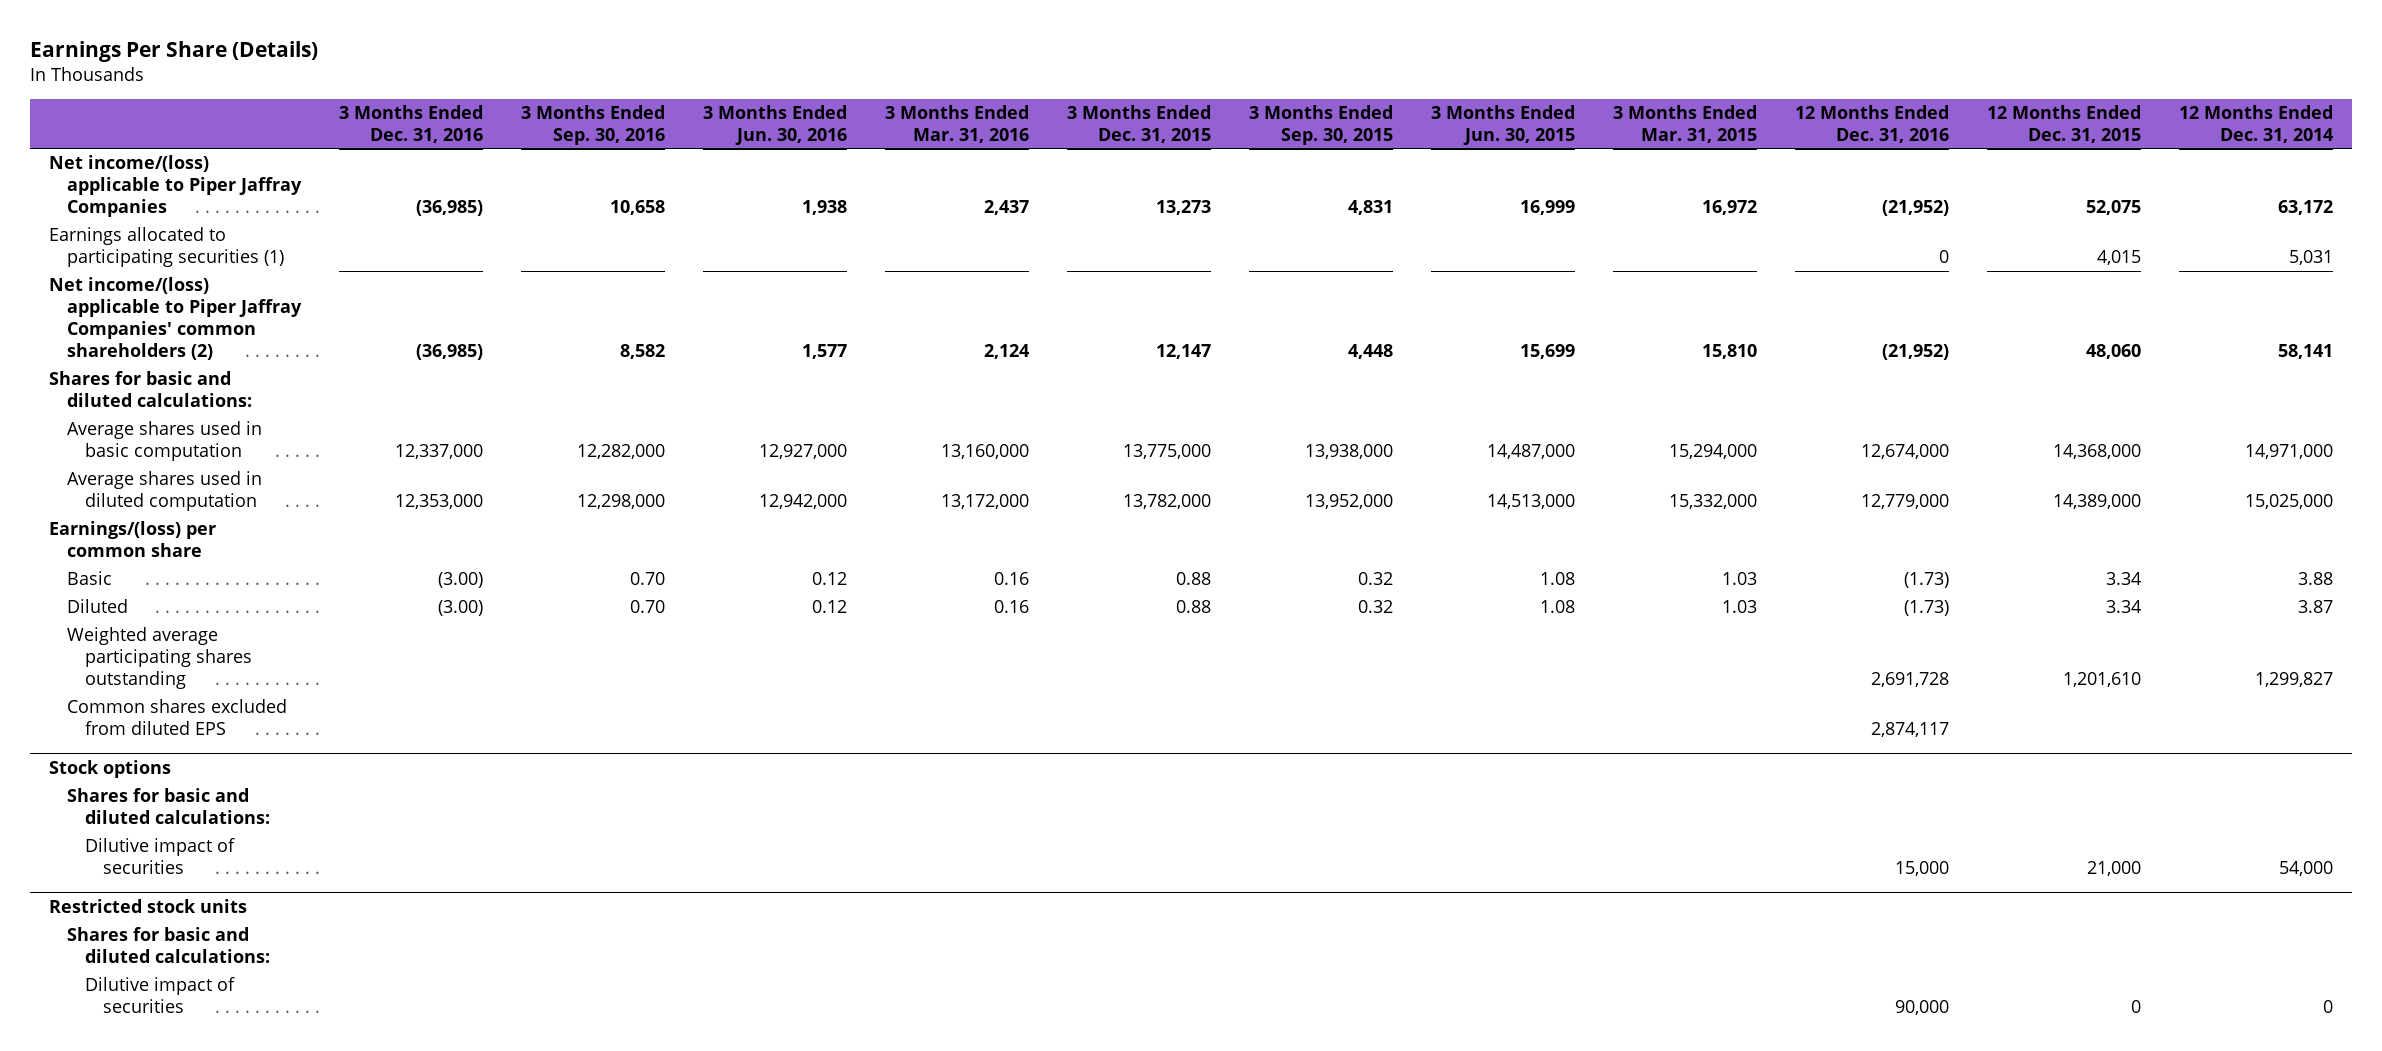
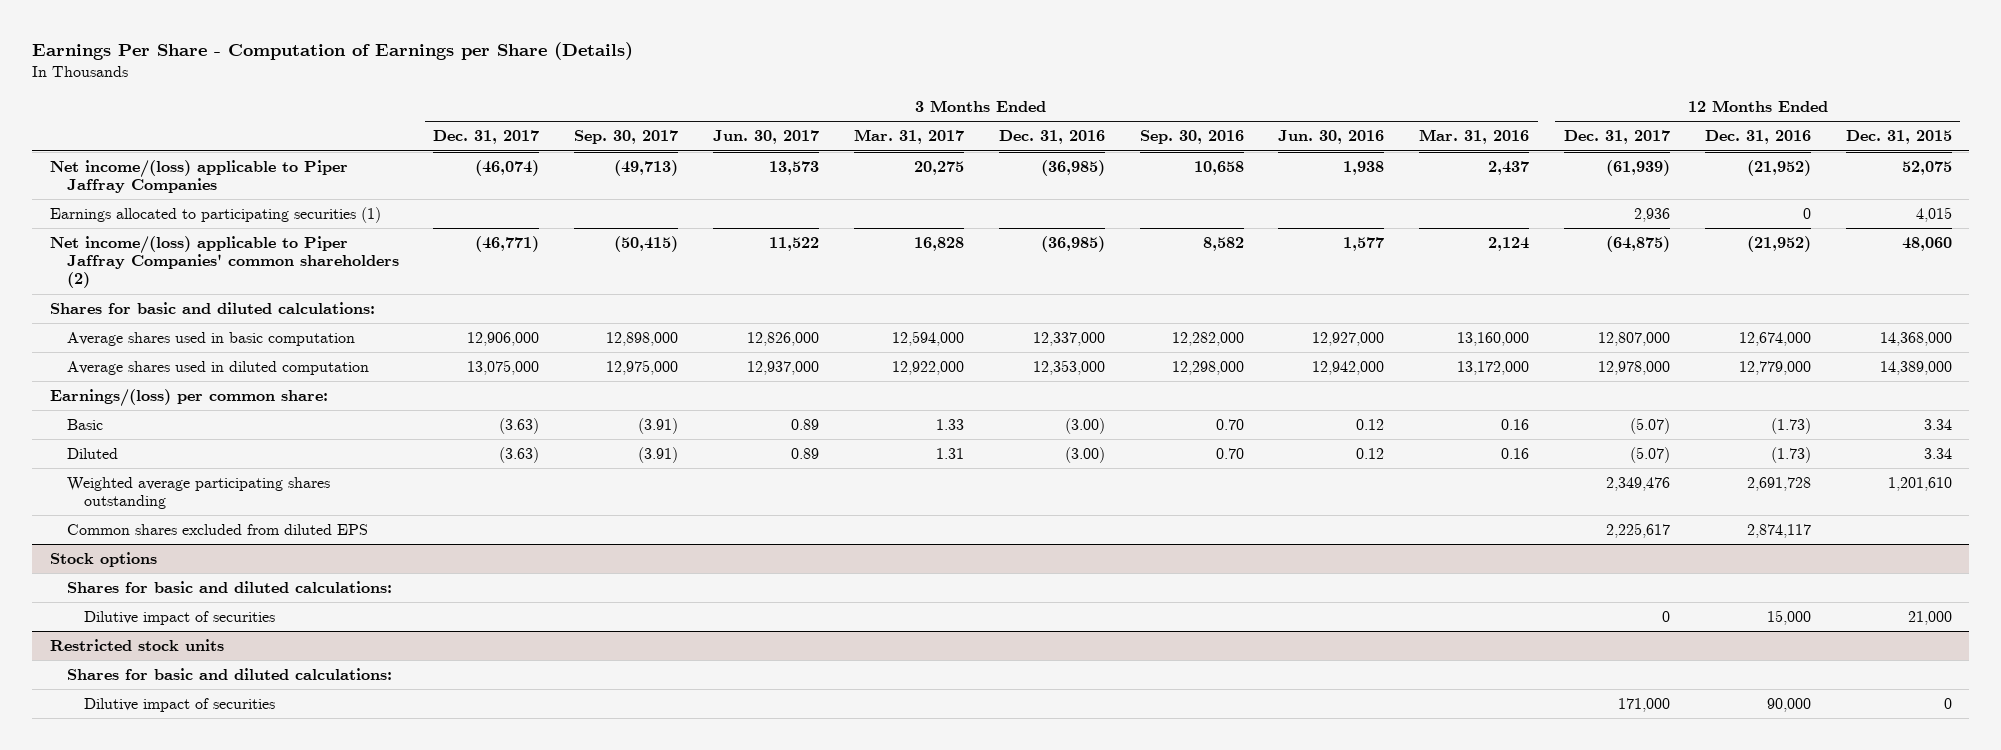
[29,41,318,63] Earnings Per Share (Details) -> [32,42,634,61] Earnings Per Share - Computation of Earnings per Share (Details)
[1066,104,1211,143] 3 Months Ended Dec. 31, 2015 -> none
[1248,104,1393,145] 3 Months Ended Sep. 30, 2015 -> none
[1431,104,1576,145] 3 Months Ended Jun. 30, 2015 -> none
[1613,104,1758,143] 3 Months Ended Mar. 31, 2015 -> none
[2179,104,2334,143] 12 Months Ended Dec. 31, 2014 -> none
none -> [433,130,540,145] Dec. 31, 2017
none -> [574,130,679,145] Sep. 30, 2017
none -> [713,130,820,145] Jun. 30, 2017
none -> [853,129,964,145] Mar. 31, 2017
none -> [1564,130,1671,145] Dec. 31, 2017
[48,521,216,558] Earnings/(loss) per common share -> [49,388,328,407] Earnings/(loss) per common share:

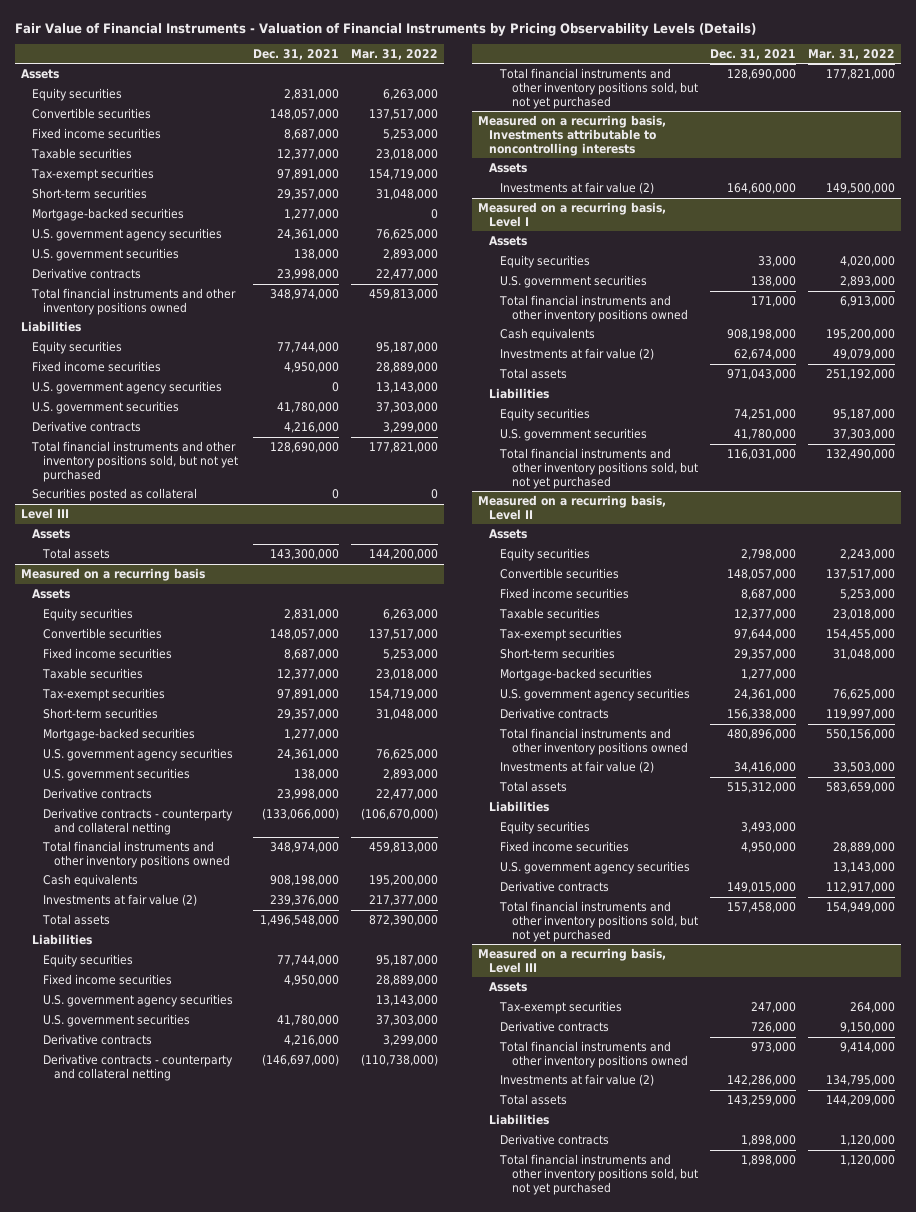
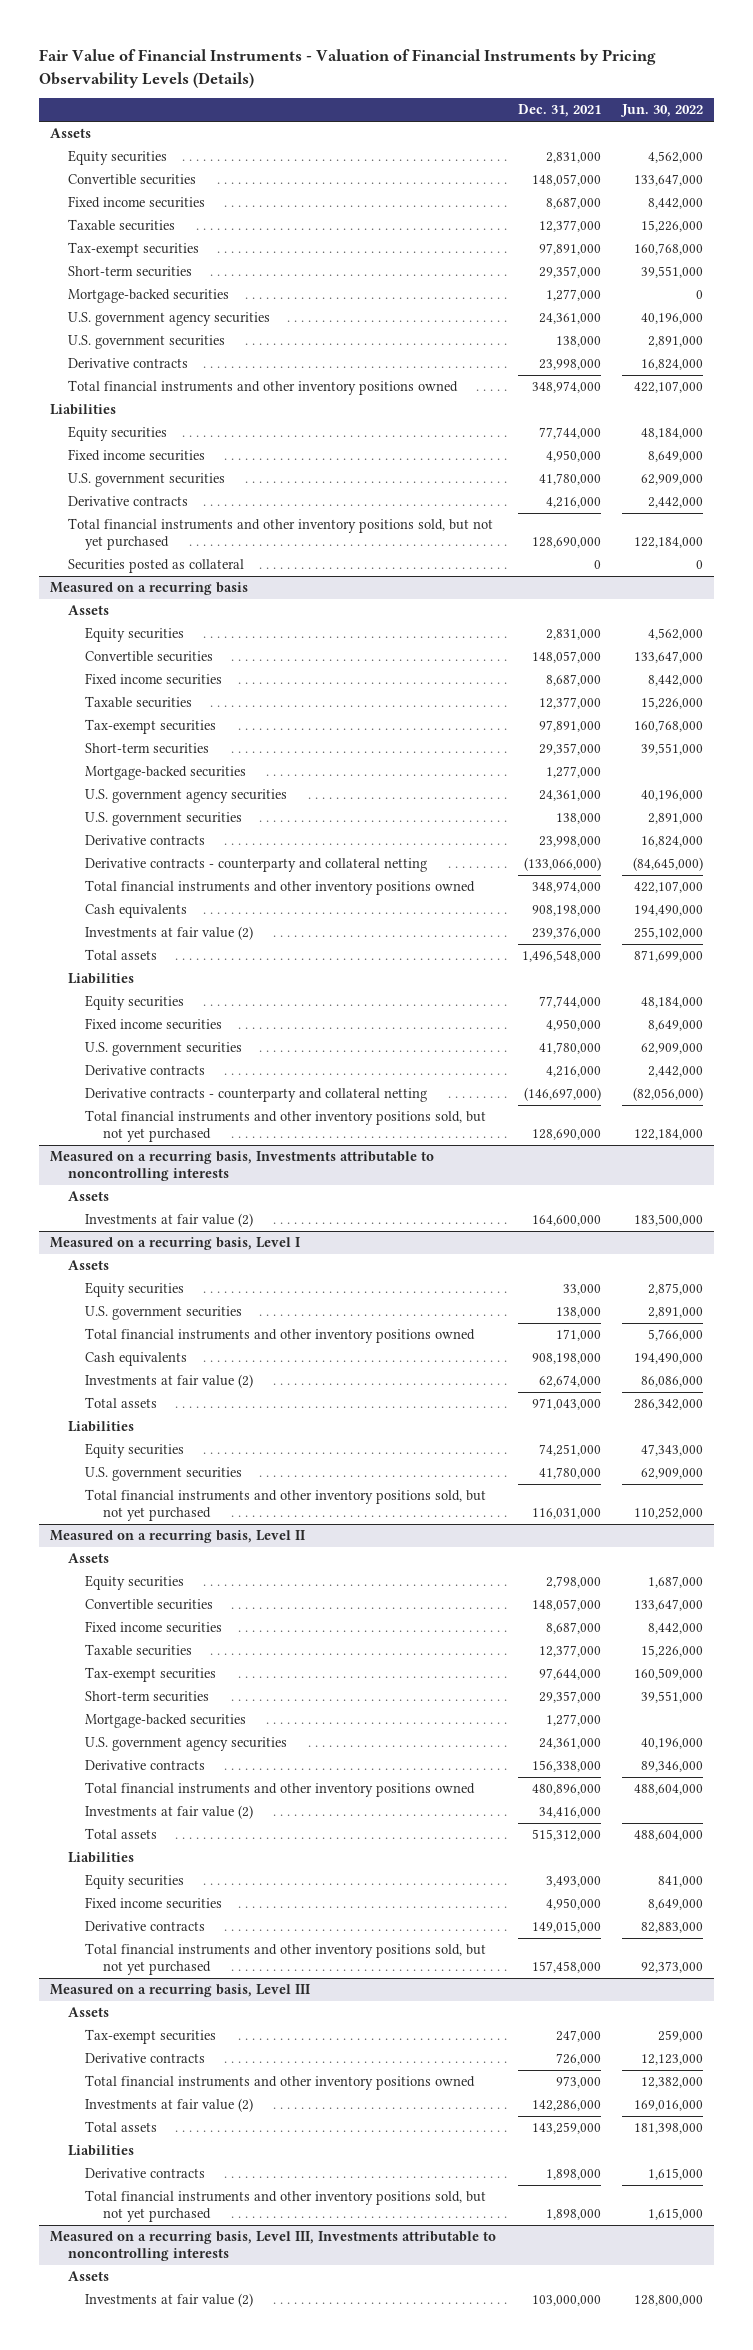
[350,48,438,60] Mar. 31, 2022 -> none
none -> [620,104,704,118] Jun. 30, 2022
[32,380,223,394] U.S. government agency securities -> none
[21,507,70,519] Level III -> none
[32,528,71,539] Assets -> none
[42,547,111,559] Total assets -> none
[43,993,234,1007] U.S. government agency securities -> none
[500,860,691,874] U.S. government agency securities -> none
none -> [49,2231,496,2261] Measured on a recurring basis, Level III, Investments attributable to noncontrolling interests
none -> [67,2271,109,2282] Assets
none -> [85,2293,254,2308] Investments at fair value (2)

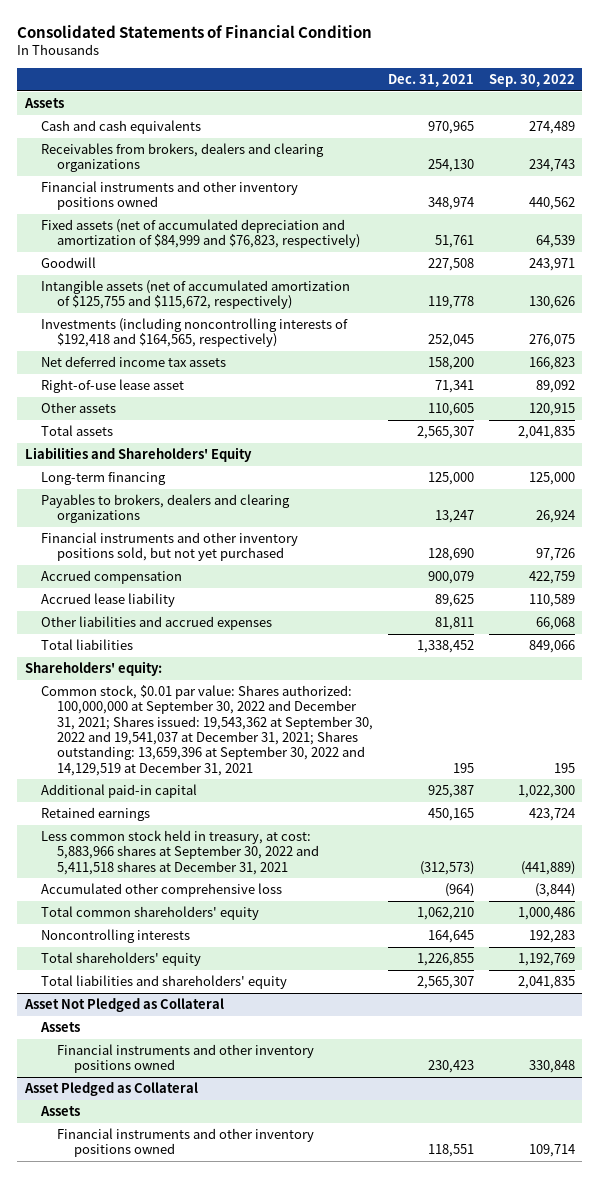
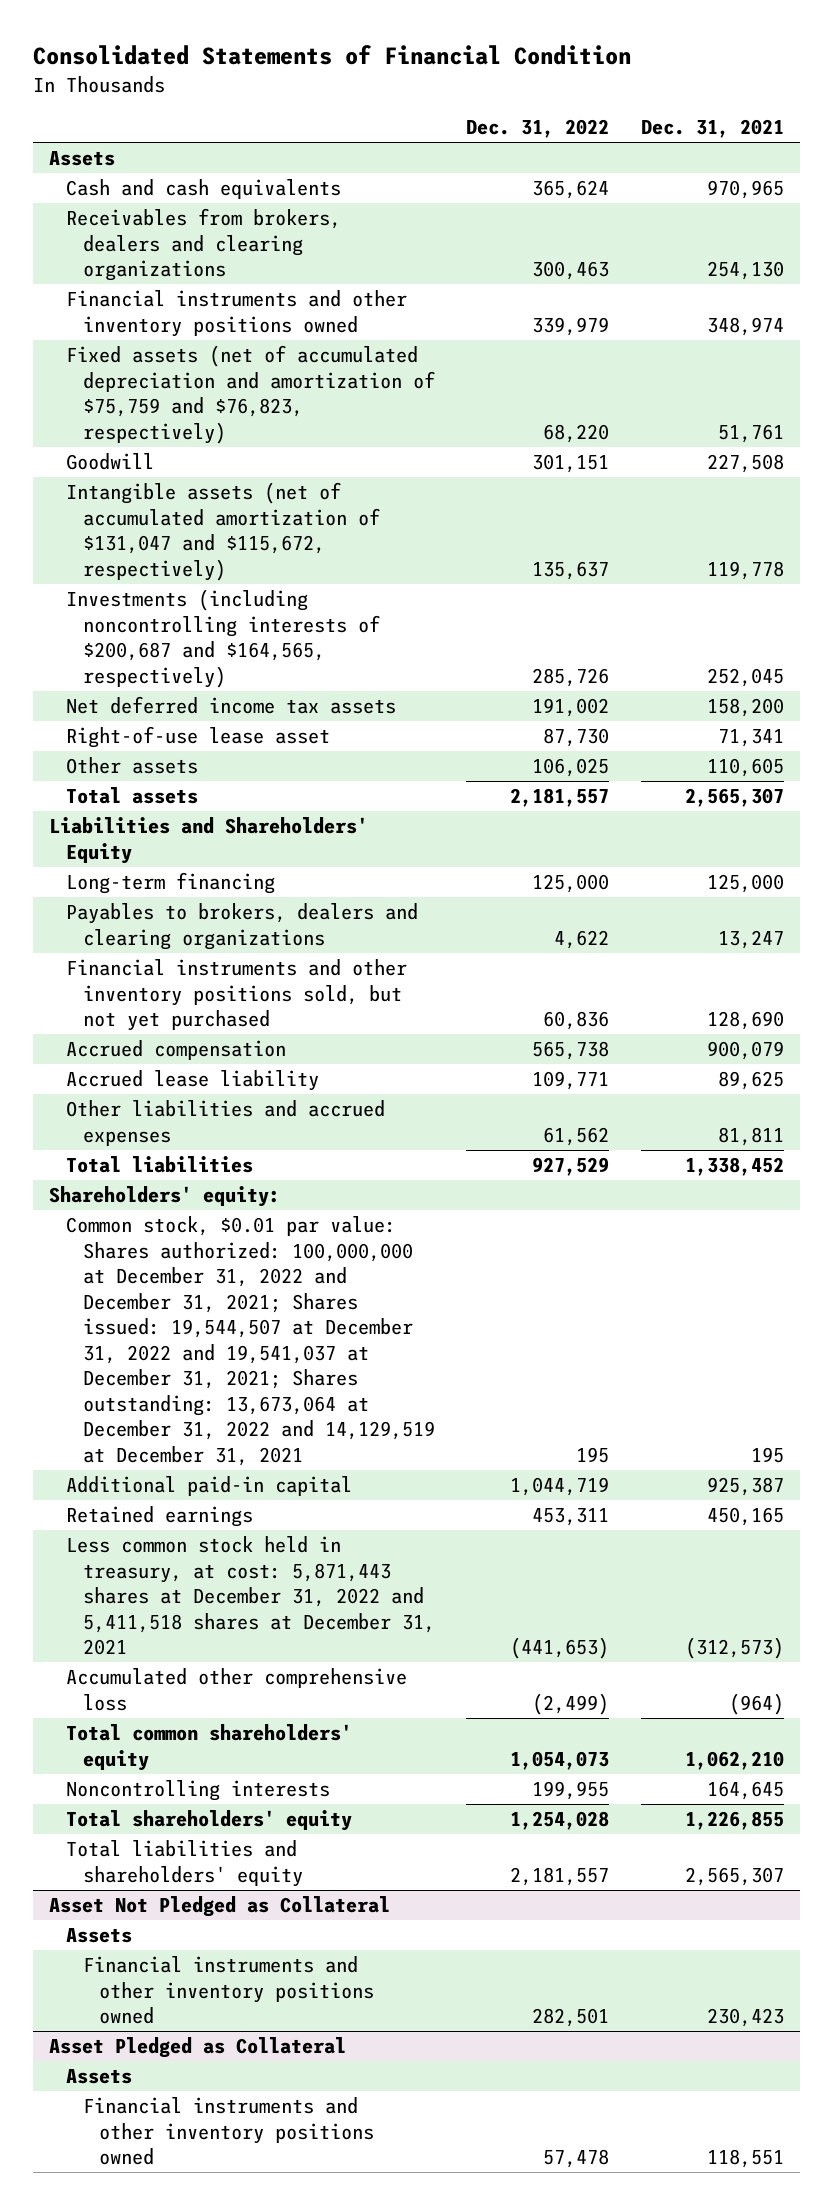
[488,74,575,88] Sep. 30, 2022 -> none
none -> [466,119,610,139] Dec. 31, 2022
[41,219,361,249] Fixed assets (net of accumulated depreciation and amortization of $84,999 and $76,823, respectively) -> [65,345,435,444] Fixed assets (net of accumulated depreciation and amortization of $75,759 and $76,823, respectively)
[41,280,351,310] Intangible assets (net of accumulated amortization of $125,755 and $115,672, respectively) -> [65,482,380,581] Intangible assets (net of accumulated amortization of $131,047 and $115,672, respectively)
[41,318,349,348] Investments (including noncontrolling interests of $192,418 and $164,565, respectively) -> [65,589,380,688] Investments (including noncontrolling interests of $200,687 and $164,565, respectively)
[41,685,374,776] Common stock, $0.01 par value: Shares authorized: 100,000,000 at September 30, 2022 and December 31, 2021; Shares issued: 19,543,362 at September 30, 2022 and 19,541,037 at December 31, 2021; Shares outstanding: 13,659,396 at September 30, 2022 and 14,129,519 at December 31, 2021 -> [65,1216,435,1466] Common stock, $0.01 par value: Shares authorized: 100,000,000 at December 31, 2022 and December 31, 2021; Shares issued: 19,544,507 at December 31, 2022 and 19,541,037 at December 31, 2021; Shares outstanding: 13,673,064 at December 31, 2022 and 14,129,519 at December 31, 2021
[41,830,320,875] Less common stock held in treasury, at cost: 5,883,966 shares at September 30, 2022 and 5,411,518 shares at December 31, 2021 -> [65,1536,435,1656] Less common stock held in treasury, at cost: 5,871,443 shares at December 31, 2022 and 5,411,518 shares at December 31, 2021

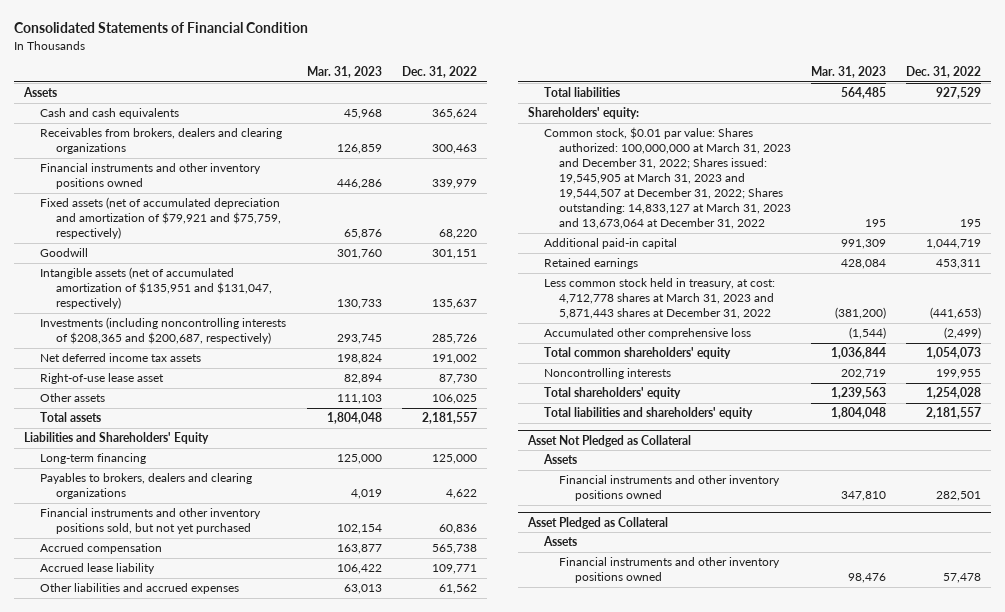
[641,119,785,139] Dec. 31, 2021 -> none
none -> [307,66,383,79] Mar. 31, 2023
[65,345,435,444] Fixed assets (net of accumulated depreciation and amortization of $75,759 and $76,823, respectively) -> [39,197,281,240] Fixed assets (net of accumulated depreciation and amortization of $79,921 and $75,759, respectively)
[65,482,380,581] Intangible assets (net of accumulated amortization of $131,047 and $115,672, respectively) -> [39,267,272,310] Intangible assets (net of accumulated amortization of $135,951 and $131,047, respectively)
[65,589,380,688] Investments (including noncontrolling interests of $200,687 and $164,565, respectively) -> [39,317,286,345] Investments (including noncontrolling interests of $208,365 and $200,687, respectively)
[65,1216,435,1466] Common stock, $0.01 par value: Shares authorized: 100,000,000 at December 31, 2022 and December 31, 2021; Shares issued: 19,544,507 at December 31, 2022 and 19,541,037 at December 31, 2021; Shares outstanding: 13,673,064 at December 31, 2022 and 14,129,519 at December 31, 2021 -> [543,127,792,230] Common stock, $0.01 par value: Shares authorized: 100,000,000 at March 31, 2023 and December 31, 2022; Shares issued: 19,545,905 at March 31, 2023 and 19,544,507 at December 31, 2022; Shares outstanding: 14,833,127 at March 31, 2023 and 13,673,064 at December 31, 2022
[65,1536,435,1656] Less common stock held in treasury, at cost: 5,871,443 shares at December 31, 2022 and 5,411,518 shares at December 31, 2021 -> [543,278,775,320] Less common stock held in treasury, at cost: 4,712,778 shares at March 31, 2023 and 5,871,443 shares at December 31, 2022

